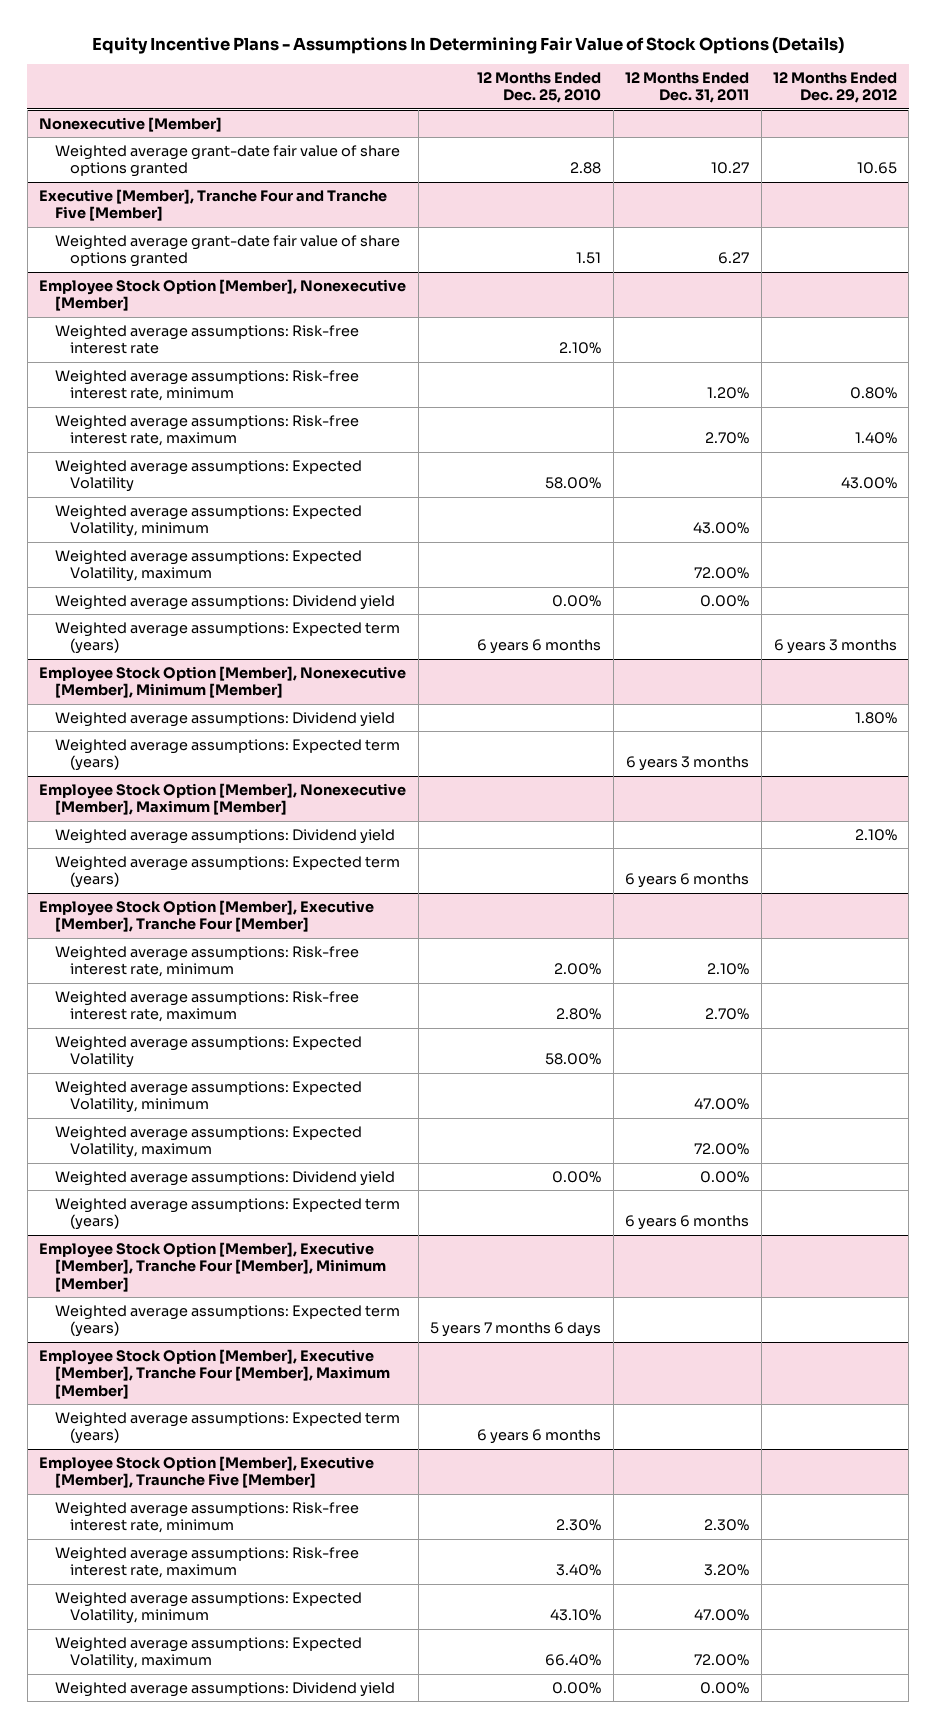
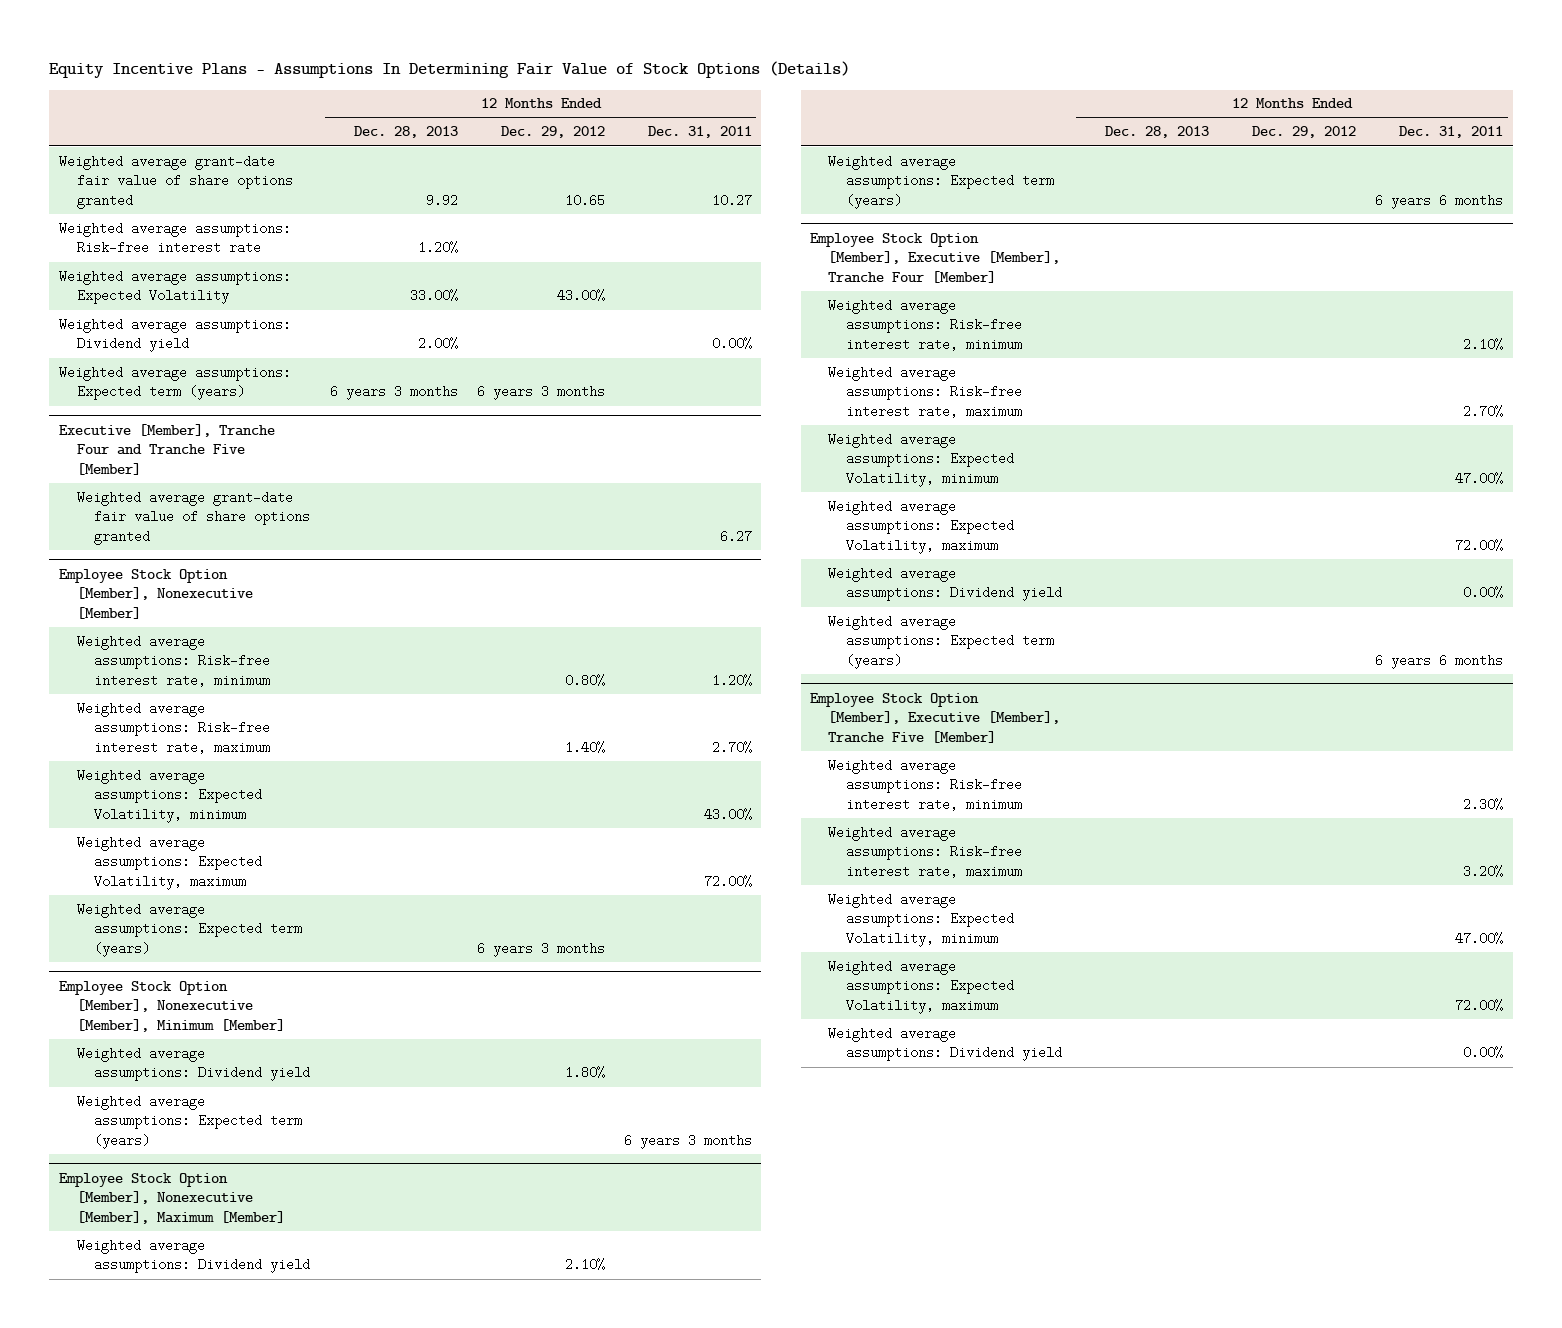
[477,71,602,104] 12 Months Ended Dec. 25, 2010 -> none
none -> [353,126,458,139] Dec. 28, 2013
[39,116,223,132] Nonexecutive [Member] -> none
none -> [58,221,291,255] Weighted average assumptions: Risk-free interest rate
none -> [58,269,291,305] Weighted average assumptions: Expected Volatility
none -> [58,317,291,353] Weighted average assumptions: Dividend yield
none -> [58,365,291,401] Weighted average assumptions: Expected term (years)
[54,324,359,355] Weighted average assumptions: Risk-free interest rate -> none
[54,459,362,493] Weighted average assumptions: Expected Volatility -> none
[54,594,395,610] Weighted average assumptions: Dividend yield -> none
[54,1035,362,1069] Weighted average assumptions: Expected Volatility -> none
[39,1241,386,1292] Employee Stock Option [Member], Executive [Member], Tranche Four [Member], Minimum [Member] -> none
[54,1304,400,1338] Weighted average assumptions: Expected term (years) -> none
[39,1348,390,1399] Employee Stock Option [Member], Executive [Member], Tranche Four [Member], Maximum [Member] -> none
[54,1411,400,1445] Weighted average assumptions: Expected term (years) -> none
[39,1455,375,1489] Employee Stock Option [Member], Executive [Member], Traunche Five [Member] -> [810,692,1061,743] Employee Stock Option [Member], Executive [Member], Tranche Five [Member]

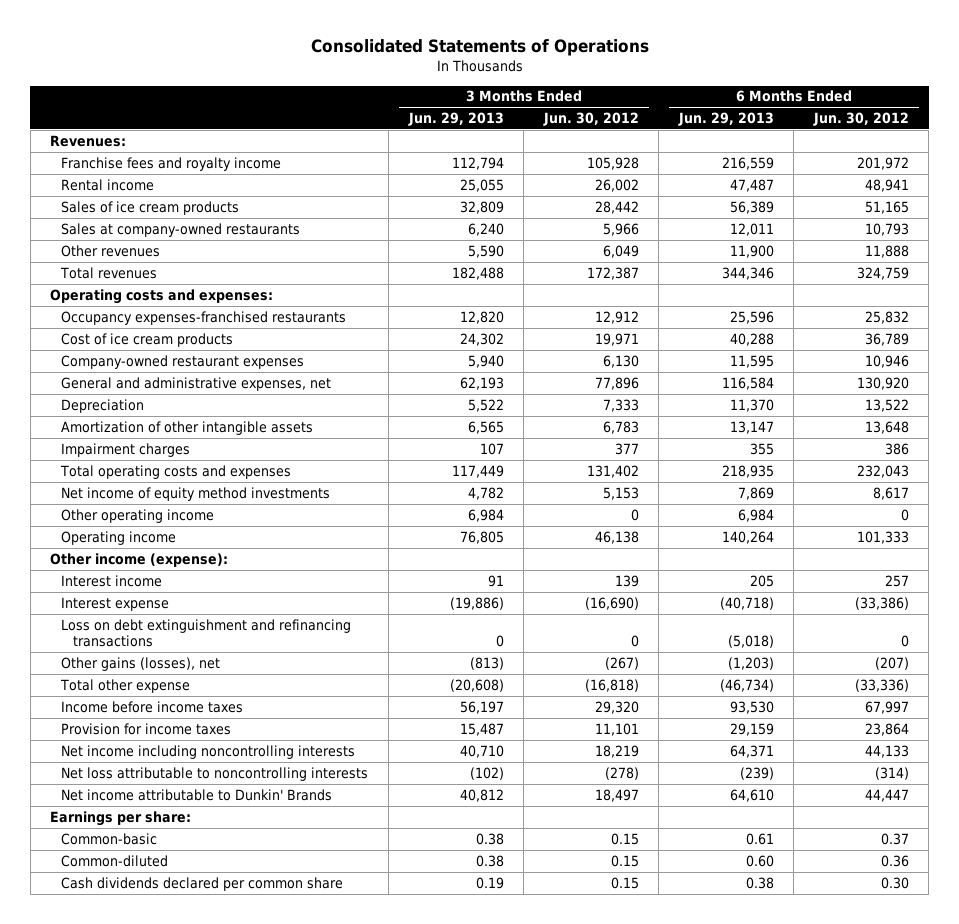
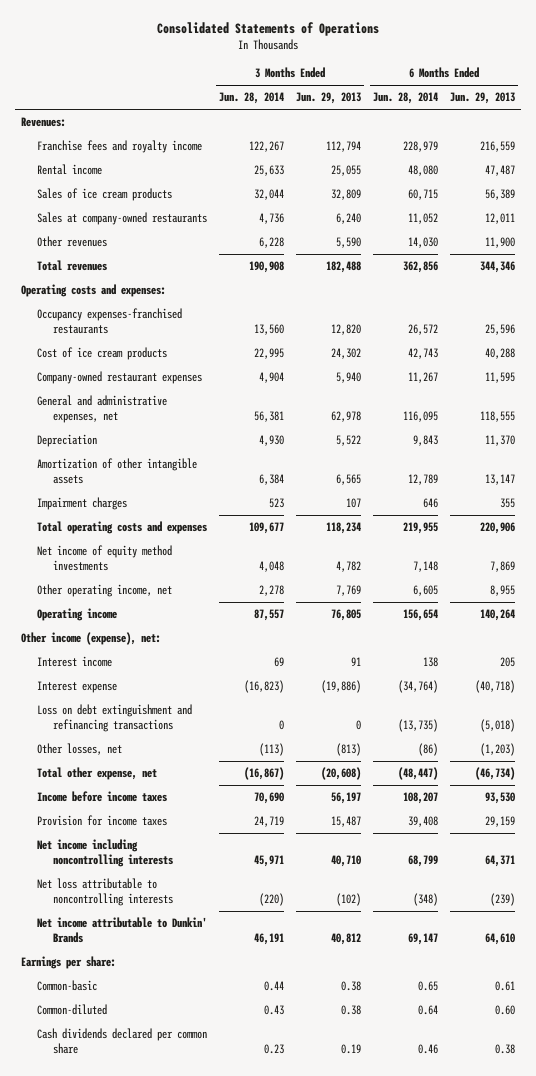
[542,112,639,127] Jun. 30, 2012 -> none
[812,112,909,127] Jun. 30, 2012 -> none
none -> [219,92,285,105] Jun. 28, 2014
none -> [373,92,439,105] Jun. 28, 2014
[459,376,504,390] 62,193 -> [331,411,362,423] 62,978
[721,376,774,390] 116,584 -> [480,411,516,423] 118,555
[451,464,504,478] 117,449 -> [326,522,362,535] 118,234
[721,464,774,478] 218,935 -> [480,522,516,535] 220,906
[61,508,215,523] Other operating income -> [37,584,173,598] Other operating income, net
[467,508,504,522] 6,984 -> [336,585,362,597] 7,769
[737,508,774,522] 6,984 -> [490,585,516,597] 8,955
[50,552,229,567] Other income (expense): -> [20,632,161,646] Other income (expense), net:
[61,656,221,671] Other gains (losses), net -> [37,743,123,756] Other losses, net
[60,678,191,693] Total other expense -> [37,767,158,781] Total other expense, net

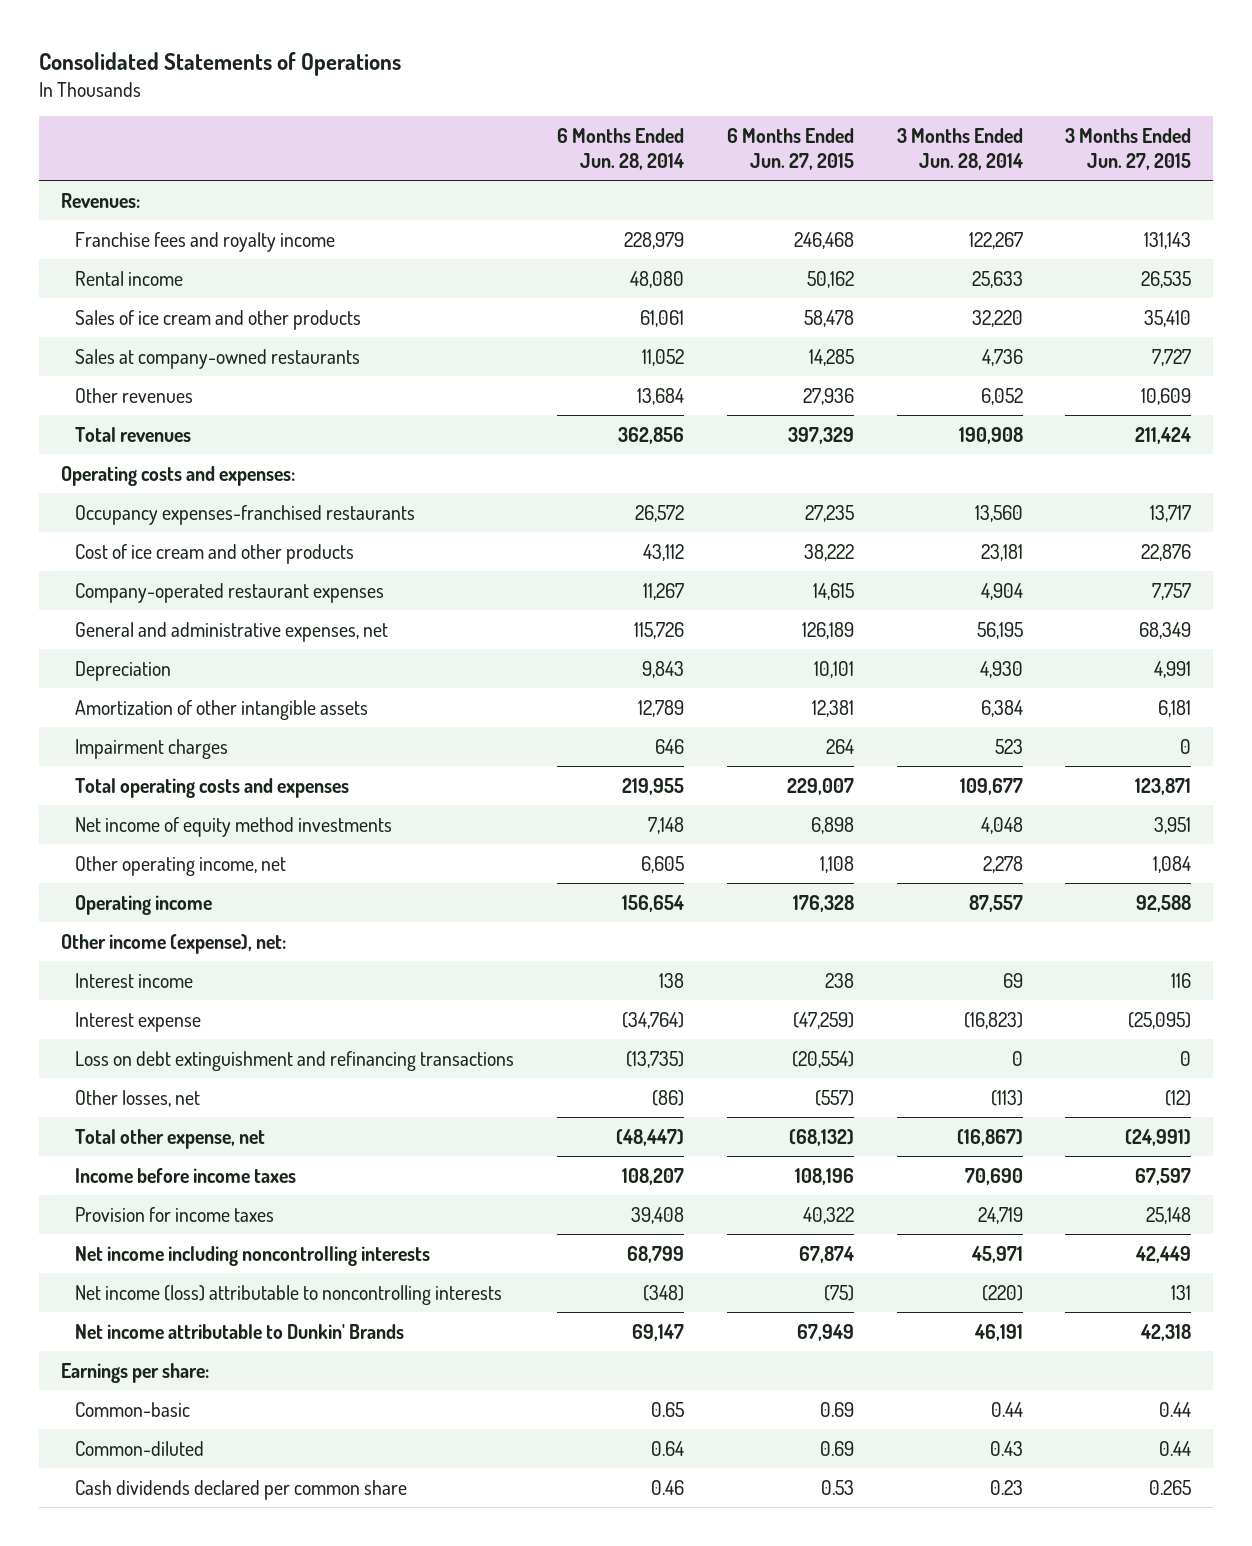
[296,92,362,105] Jun. 29, 2013 -> none
[450,92,516,105] Jun. 29, 2013 -> none
none -> [726,127,854,170] 6 Months Ended Jun. 27, 2015
none -> [1065,127,1192,170] 3 Months Ended Jun. 27, 2015
[37,188,173,202] Sales of ice cream products -> [75,309,362,330] Sales of ice cream and other products
[254,189,285,201] 32,044 -> [971,309,1023,327] 32,220
[408,189,439,201] 60,715 -> [640,309,685,327] 61,061
[259,237,285,249] 6,228 -> [980,387,1023,405] 6,052
[408,237,439,249] 14,030 -> [637,387,685,405] 13,684
[37,347,168,361] Cost of ice cream products -> [75,543,355,564] Cost of ice cream and other products
[254,348,285,360] 22,995 -> [980,543,1023,561] 23,181
[408,348,439,360] 42,743 -> [643,543,685,561] 43,112
[37,371,203,385] Company-owned restaurant expenses -> [75,582,385,603] Company-operated restaurant expenses
[254,411,285,423] 56,381 -> [976,621,1023,639] 56,195
[403,411,439,423] 116,095 -> [634,621,685,639] 115,726
[37,878,174,907] Net loss attributable to noncontrolling interests -> [75,1284,503,1305] Net income (loss) attributable to noncontrolling interests

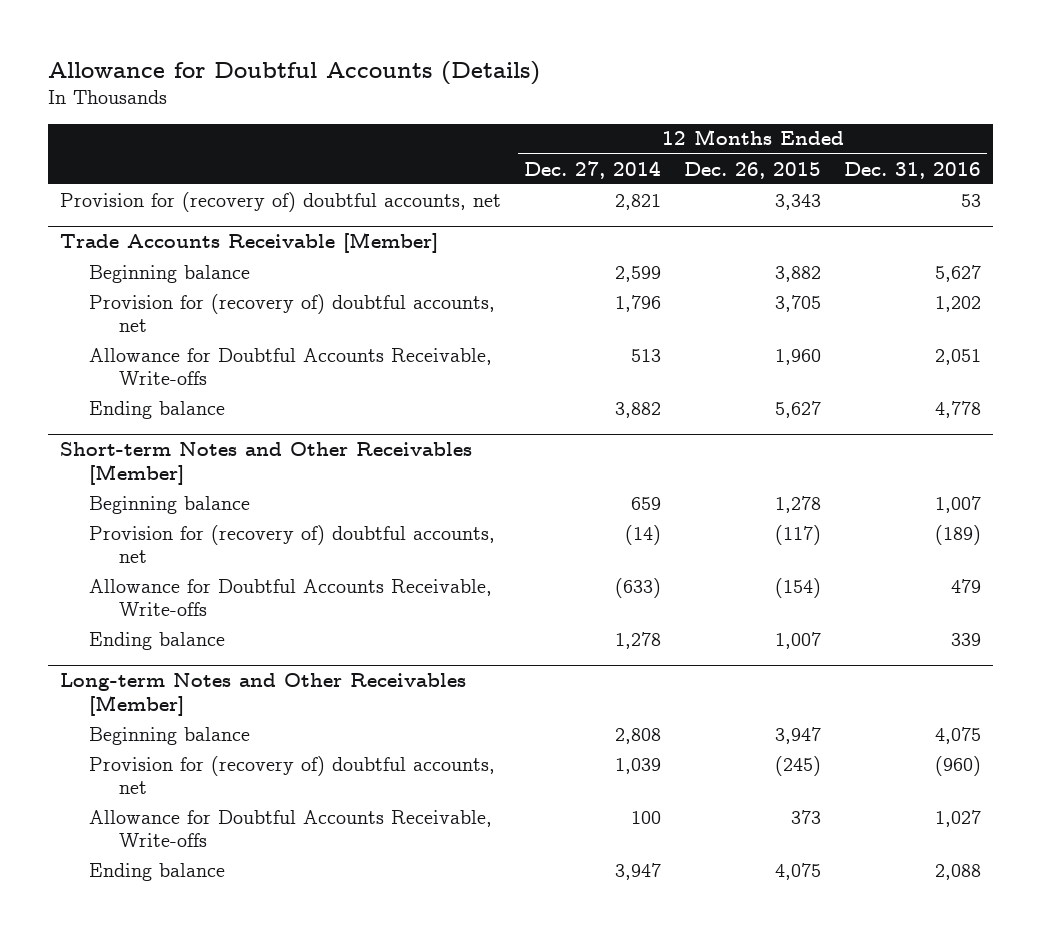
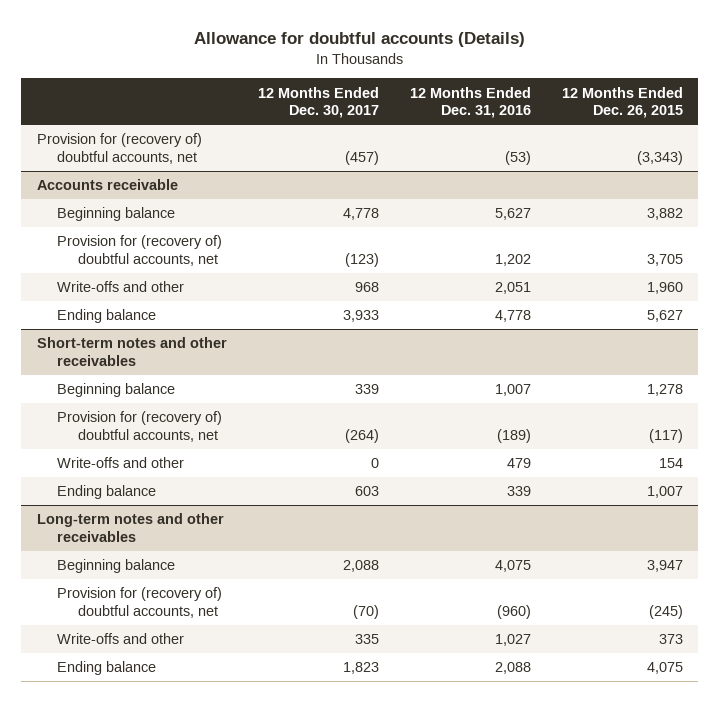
[48,61,541,86] Allowance for Doubtful Accounts (Details) -> [193,31,525,47] Allowance for doubtful accounts (Details)
[523,160,661,179] Dec. 27, 2014 -> none
none -> [257,86,379,119] 12 Months Ended Dec. 30, 2017
[775,193,822,210] 3,343 -> [636,150,683,165] (3,343)
[961,193,982,207] 53 -> [504,150,531,165] (53)
[59,232,438,254] Trade Accounts Receivable [Member] -> [36,179,178,191] Accounts receivable
[89,347,493,386] Allowance for Doubtful Accounts Receivable, Write-offs -> [57,281,185,293] Write-offs and other
[59,442,472,485] Short-term Notes and Other Receivables [Member] -> [36,337,227,366] Short-term notes and other receivables
[89,578,493,617] Allowance for Doubtful Accounts Receivable, Write-offs -> [57,457,185,469] Write-offs and other
[775,577,822,598] (154) -> [658,458,683,469] 154
[59,673,466,716] Long-term Notes and Other Receivables [Member] -> [36,513,224,542] Long-term notes and other receivables
[89,809,493,848] Allowance for Doubtful Accounts Receivable, Write-offs -> [57,633,185,645] Write-offs and other

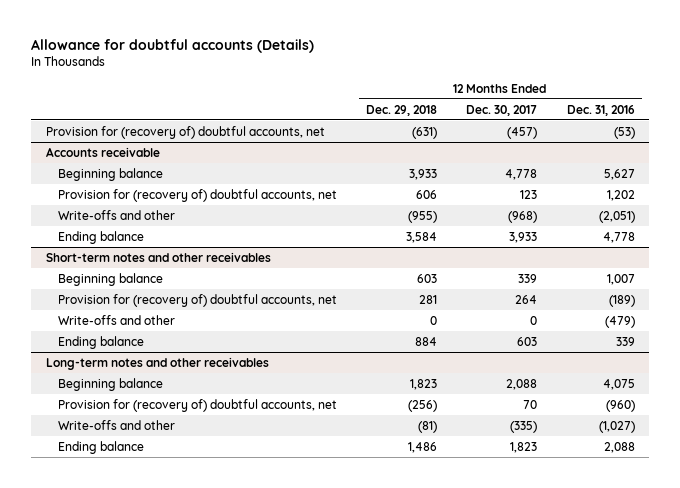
[561,86,683,119] 12 Months Ended Dec. 26, 2015 -> none
none -> [366,104,438,116] Dec. 29, 2018
[344,252,379,267] (123) -> [520,189,538,199] 123
[354,282,379,293] 968 -> [508,210,538,223] (968)
[494,282,531,295] 2,051 -> [598,210,635,223] (2,051)
[344,428,379,443] (264) -> [515,294,538,304] 264
[506,458,531,469] 479 -> [604,315,635,328] (479)
[352,604,379,619] (70) -> [523,399,538,409] 70
[354,634,379,645] 335 -> [510,420,538,433] (335)
[494,634,531,647] 1,027 -> [598,420,635,433] (1,027)

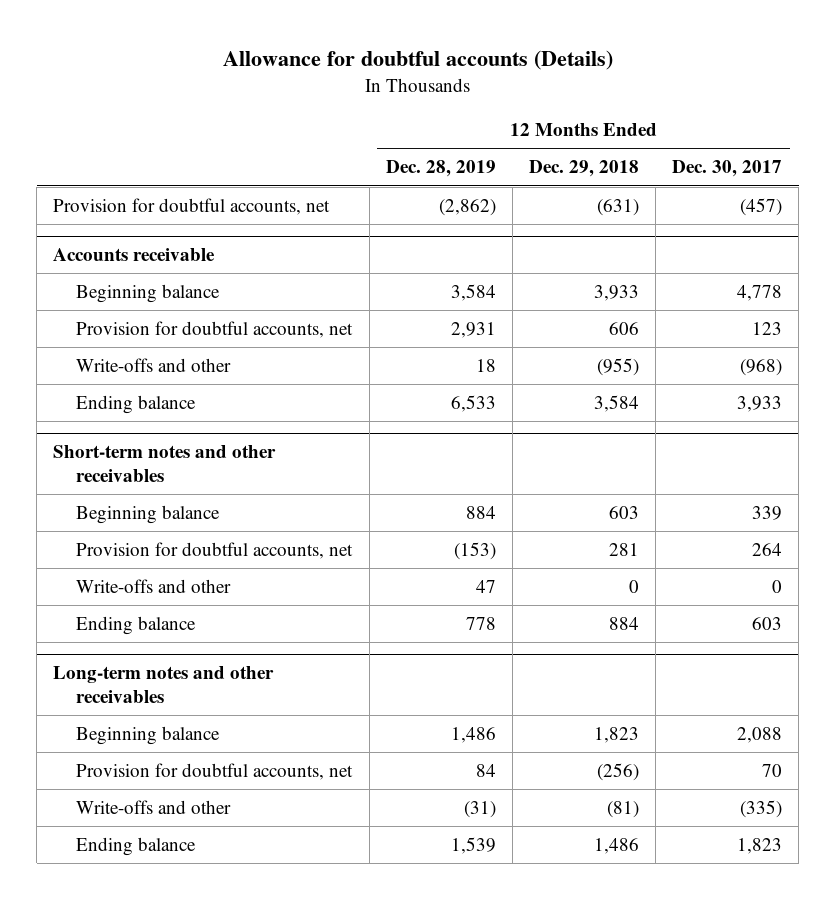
[566,104,635,116] Dec. 31, 2016 -> none
none -> [385,160,496,178] Dec. 28, 2019
[45,125,325,139] Provision for (recovery of) doubtful accounts, net -> [53,197,331,215] Provision for doubtful accounts, net
[57,188,337,202] Provision for (recovery of) doubtful accounts, net -> [76,320,354,338] Provision for doubtful accounts, net
[57,293,337,307] Provision for (recovery of) doubtful accounts, net -> [76,541,354,559] Provision for doubtful accounts, net
[57,398,337,412] Provision for (recovery of) doubtful accounts, net -> [76,762,354,780] Provision for doubtful accounts, net

